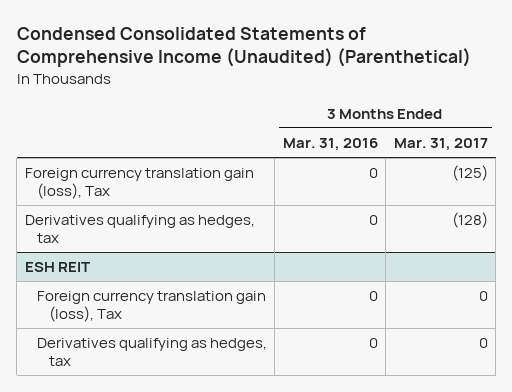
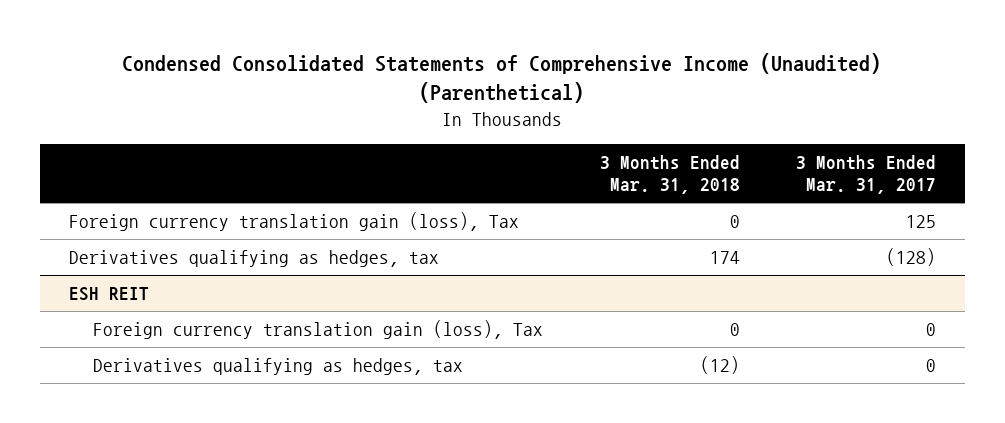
[282,137,378,151] Mar. 31, 2016 -> none
none -> [599,154,740,194] 3 Months Ended Mar. 31, 2018
[451,165,488,182] (125) -> [906,215,937,229] 125

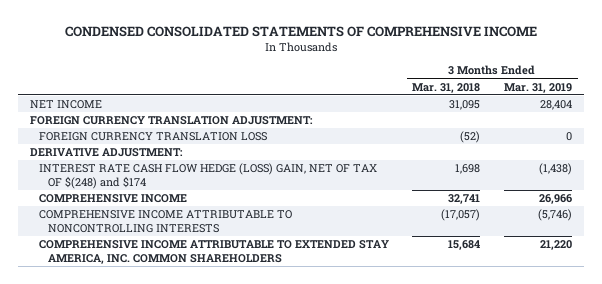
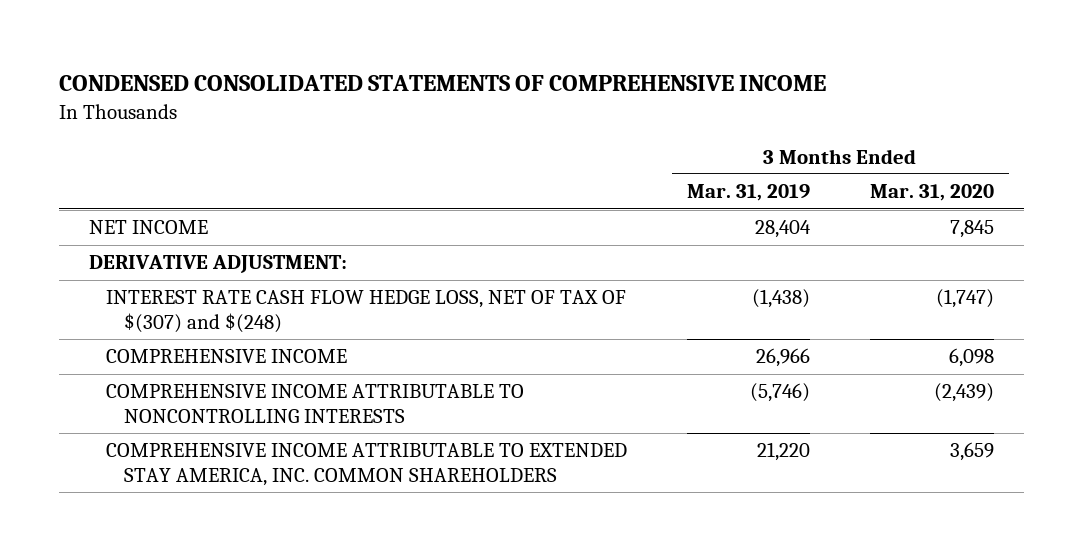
[412,82,481,93] Mar. 31, 2018 -> none
none -> [869,184,994,202] Mar. 31, 2020
[29,116,313,126] FOREIGN CURRENCY TRANSLATION ADJUSTMENT: -> none
[38,132,267,142] FOREIGN CURRENCY TRANSLATION LOSS -> none
[38,163,377,189] INTEREST RATE CASH FLOW HEDGE (LOSS) GAIN, NET OF TAX OF $(248) and $174 -> [106,290,627,333] INTEREST RATE CASH FLOW HEDGE LOSS, NET OF TAX OF $(307) and $(248)

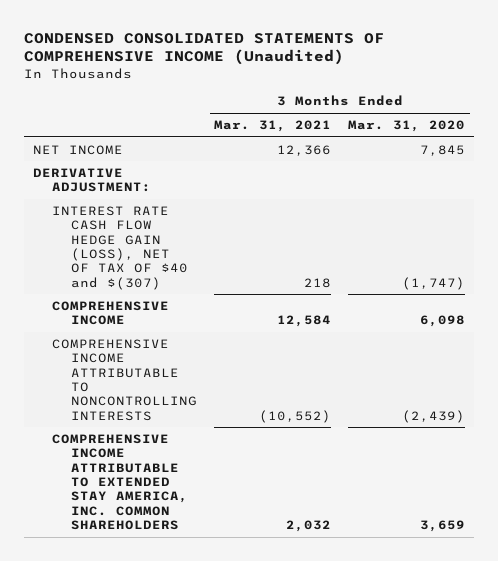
[59,74,827,91] CONDENSED CONSOLIDATED STATEMENTS OF COMPREHENSIVE INCOME -> [24,32,385,66] CONDENSED CONSOLIDATED STATEMENTS OF COMPREHENSIVE INCOME (Unaudited)
[687,184,811,202] Mar. 31, 2019 -> none
none -> [213,119,331,132] Mar. 31, 2021
[106,290,627,333] INTEREST RATE CASH FLOW HEDGE LOSS, NET OF TAX OF $(307) and $(248) -> [51,205,188,290] INTEREST RATE CASH FLOW HEDGE GAIN (LOSS), NET OF TAX OF $40 and $(307)

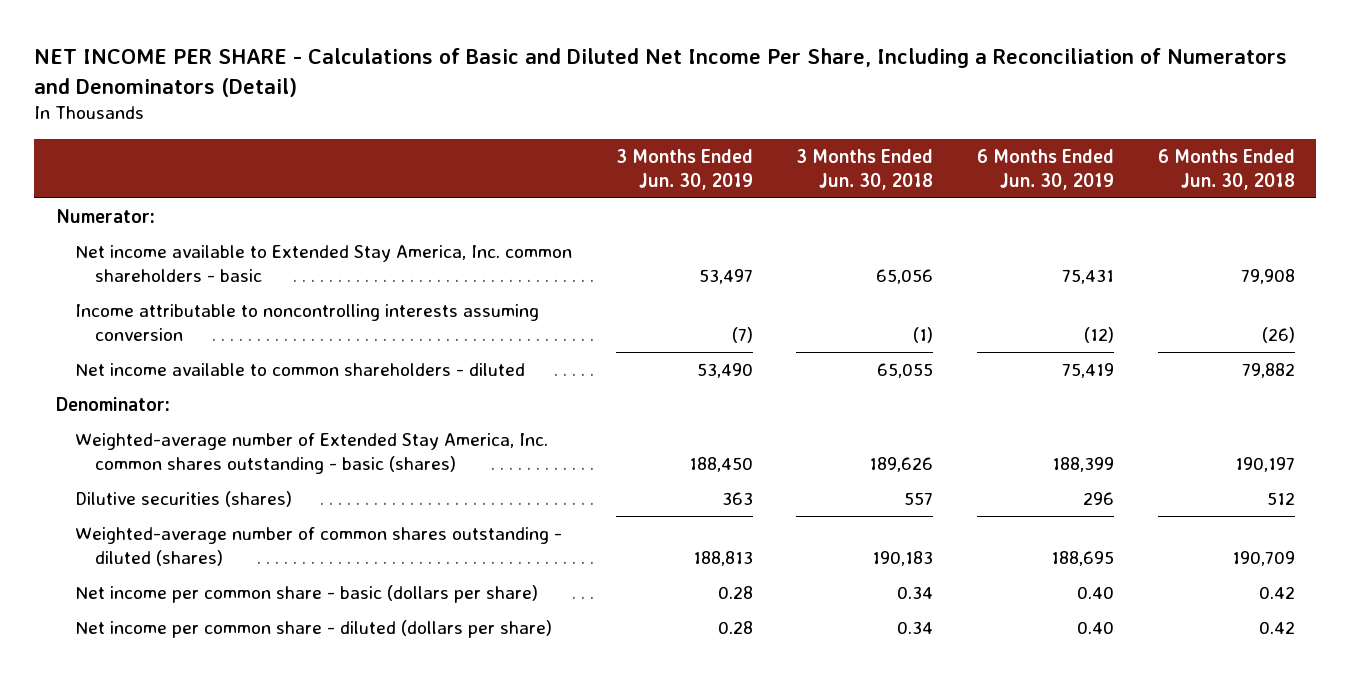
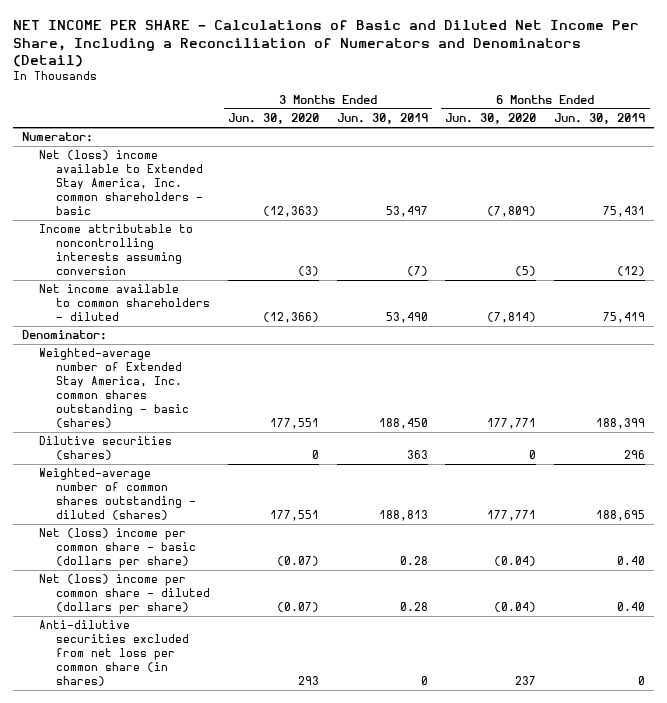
[796,148,934,190] 3 Months Ended Jun. 30, 2018 -> none
[1157,148,1295,190] 6 Months Ended Jun. 30, 2018 -> none
none -> [227,113,319,125] Jun. 30, 2020
none -> [445,113,537,125] Jun. 30, 2020
[75,245,573,283] Net income available to Extended Stay America, Inc. common shareholders - basic -> [39,150,204,216] Net (loss) income available to Extended Stay America, Inc. common shareholders - basic
[75,585,539,604] Net income per common share - basic (dollars per share) -> [39,528,197,569] Net (loss) income per common share - basic (dollars per share)
[75,620,553,639] Net income per common share - diluted (dollars per share) -> [39,574,211,615] Net (loss) income per common share - diluted (dollars per share)
none -> [39,620,190,687] Anti-dilutive securities excluded from net loss per common share (in shares)

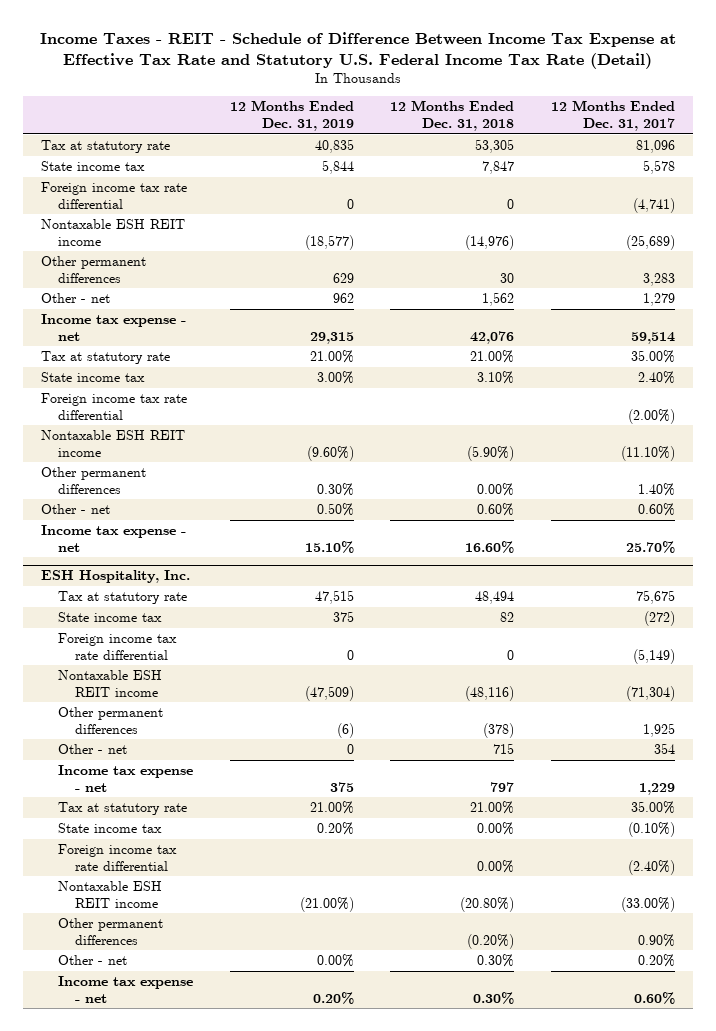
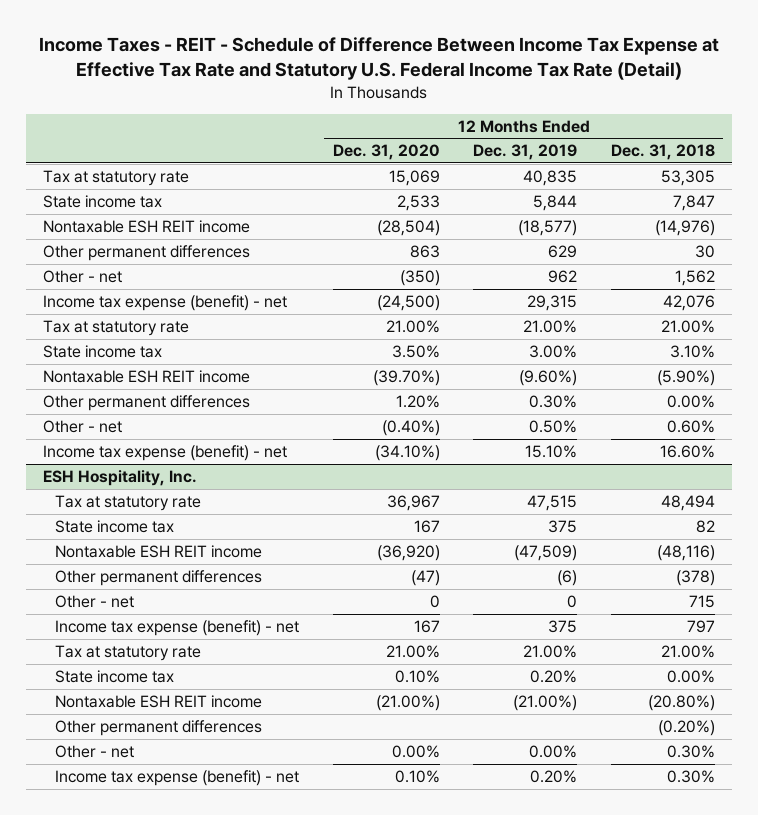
[550,100,675,132] 12 Months Ended Dec. 31, 2017 -> none
none -> [332,144,440,161] Dec. 31, 2020
[41,181,188,209] Foreign income tax rate differential -> none
[41,313,187,341] Income tax expense - net -> [42,294,287,311] Income tax expense (benefit) - net
[41,392,188,420] Foreign income tax rate differential -> none
[41,524,187,552] Income tax expense - net -> [42,444,287,461] Income tax expense (benefit) - net
[58,632,178,660] Foreign income tax rate differential -> none
[58,764,194,792] Income tax expense - net -> [54,619,299,636] Income tax expense (benefit) - net
[58,843,178,871] Foreign income tax rate differential -> none
[58,975,194,1003] Income tax expense - net -> [54,769,299,786] Income tax expense (benefit) - net

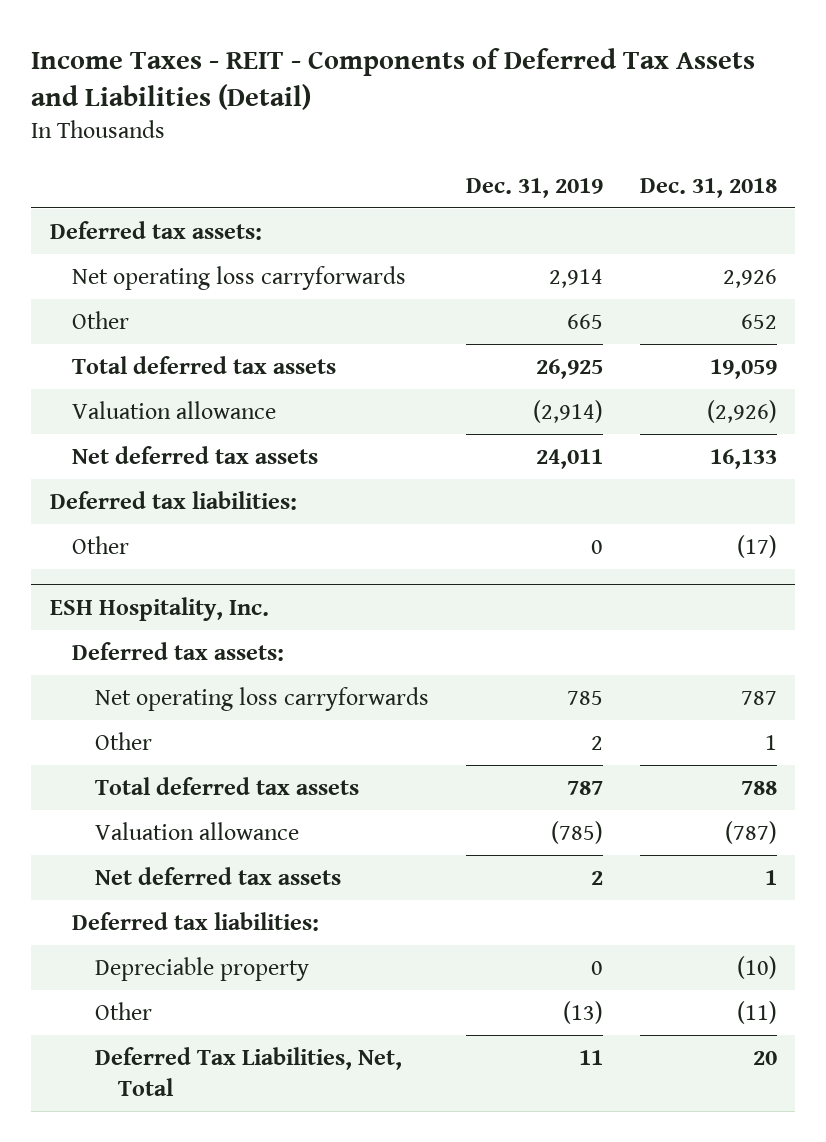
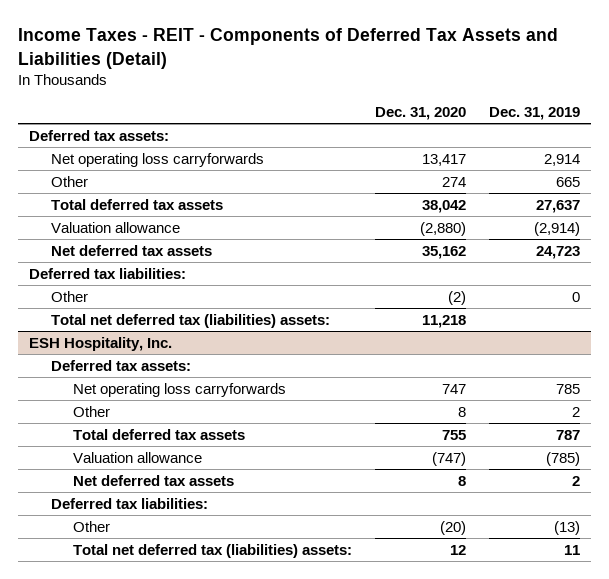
[639,177,777,198] Dec. 31, 2018 -> none
none -> [375,106,467,120] Dec. 31, 2020
[536,359,604,380] 26,925 -> [535,199,580,213] 27,637
[536,449,604,470] 24,011 -> [535,245,580,259] 24,723
none -> [51,313,331,328] Total net deferred tax (liabilities) assets:
[95,957,310,982] Depreciable property -> none
[95,1047,403,1097] Deferred Tax Liabilities, Net, Total -> [73,543,353,558] Total net deferred tax (liabilities) assets:

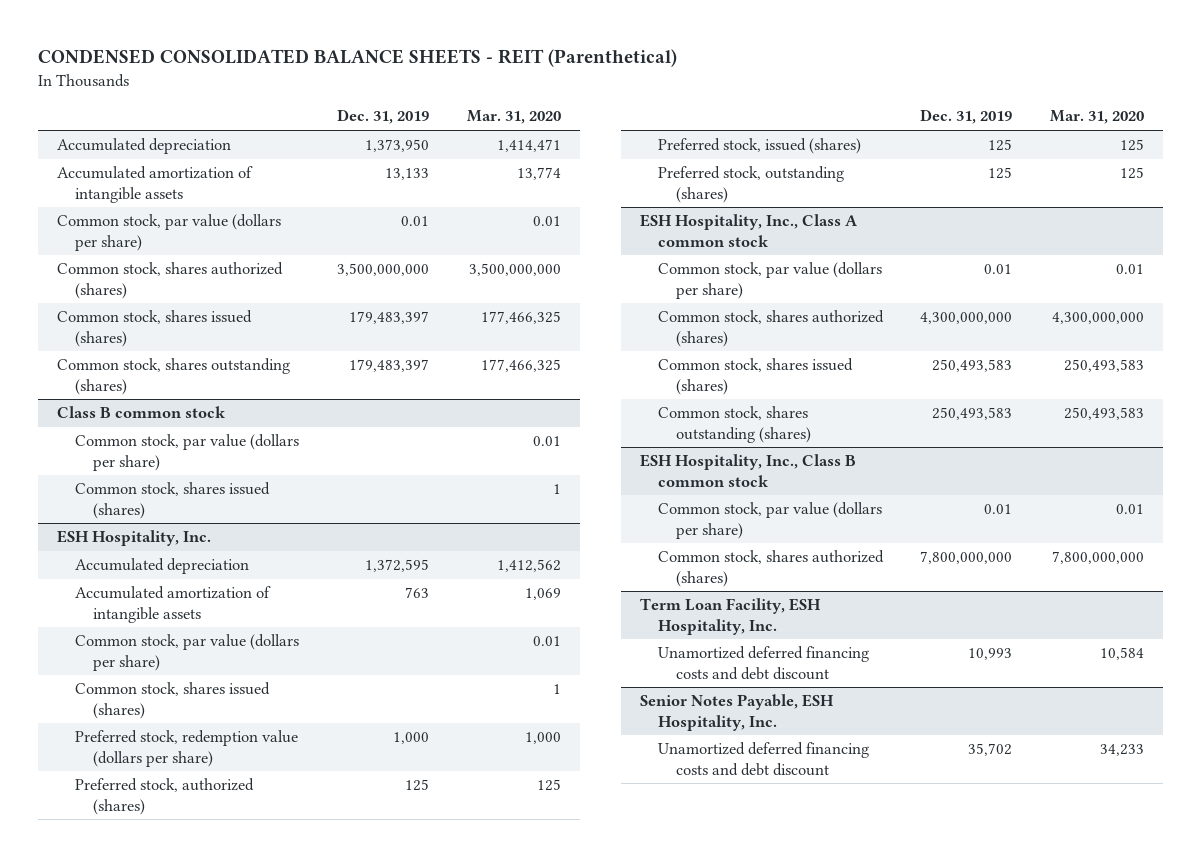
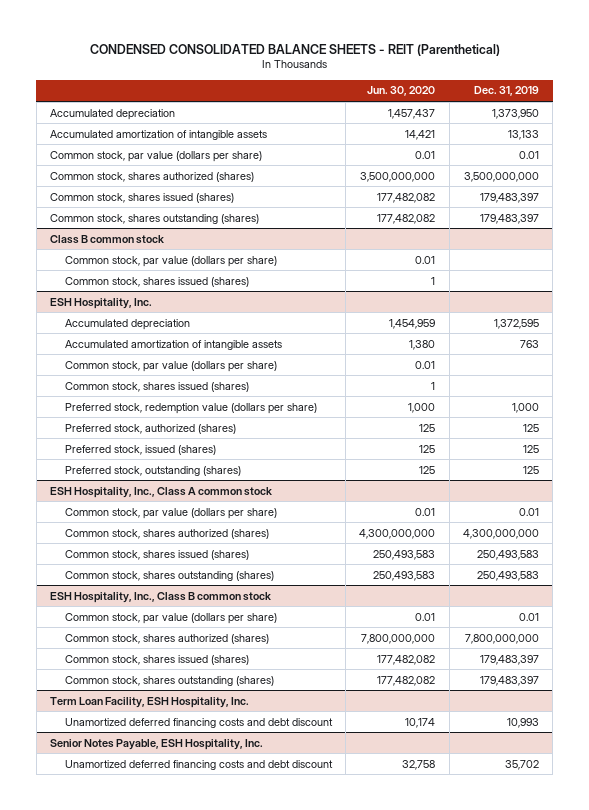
[466,110,561,125] Mar. 31, 2020 -> none
none -> [367,86,436,97] Jun. 30, 2020
none -> [64,654,249,665] Common stock, shares issued (shares)
none -> [64,675,274,686] Common stock, shares outstanding (shares)

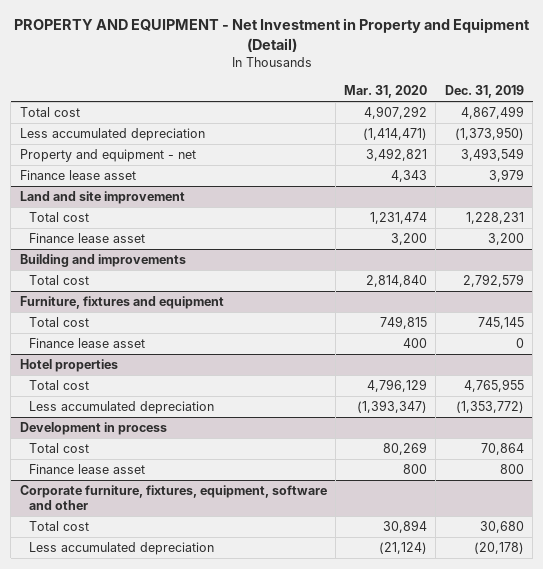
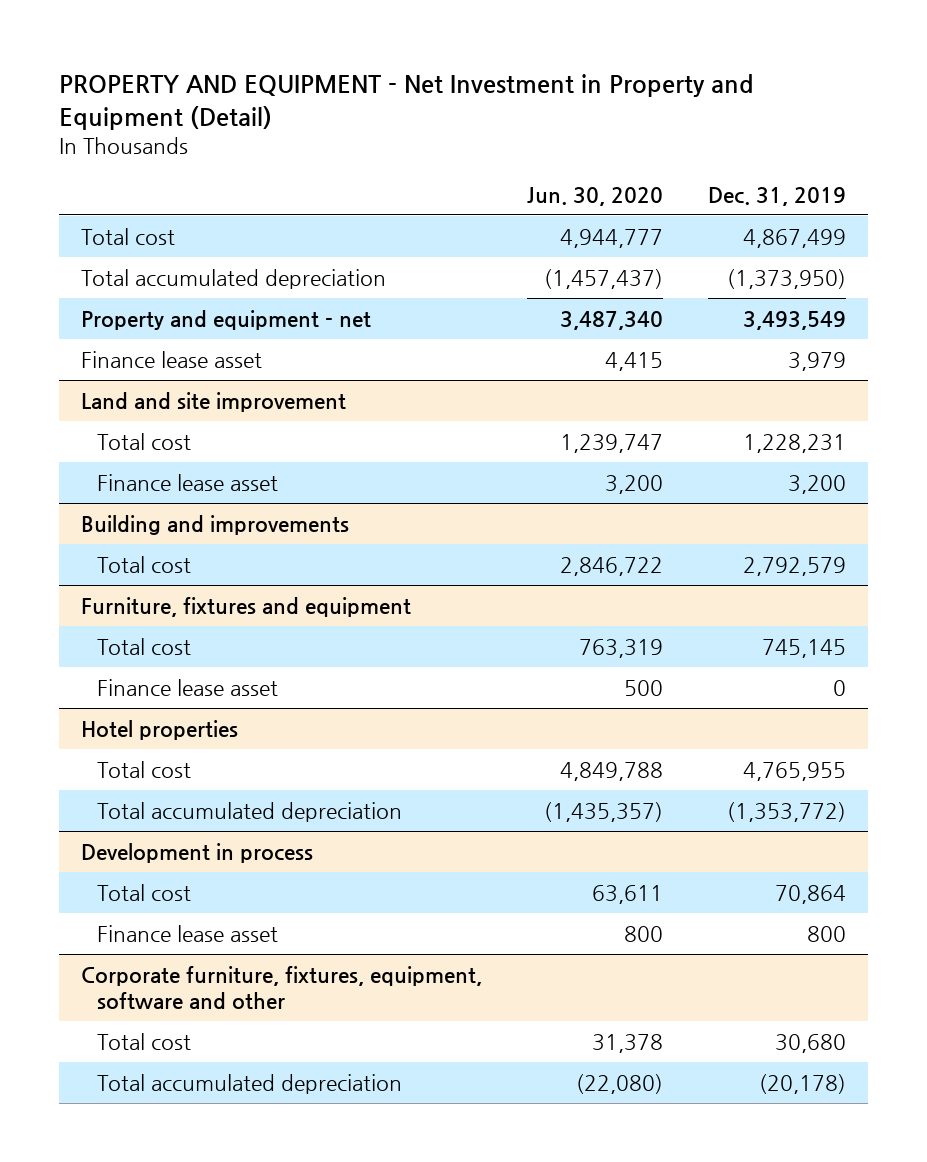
[344,85,428,99] Mar. 31, 2020 -> none
none -> [527,186,664,206] Jun. 30, 2020
[19,128,205,142] Less accumulated depreciation -> [81,268,387,289] Total accumulated depreciation
[28,401,214,415] Less accumulated depreciation -> [96,801,402,822] Total accumulated depreciation
[28,542,214,556] Less accumulated depreciation -> [96,1073,402,1094] Total accumulated depreciation

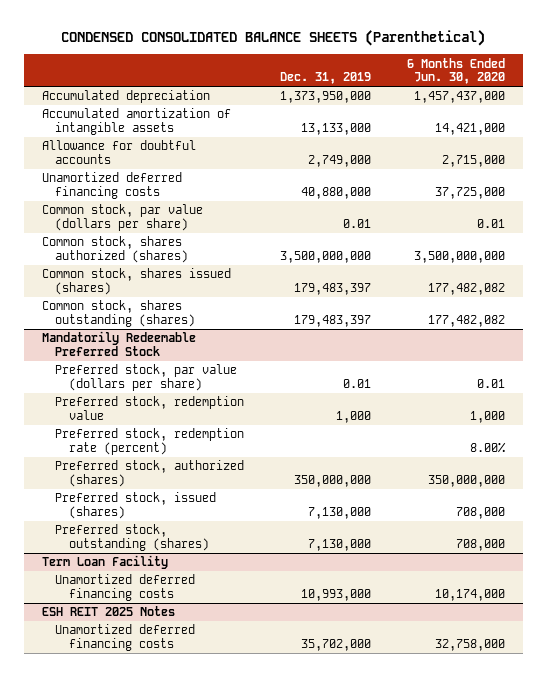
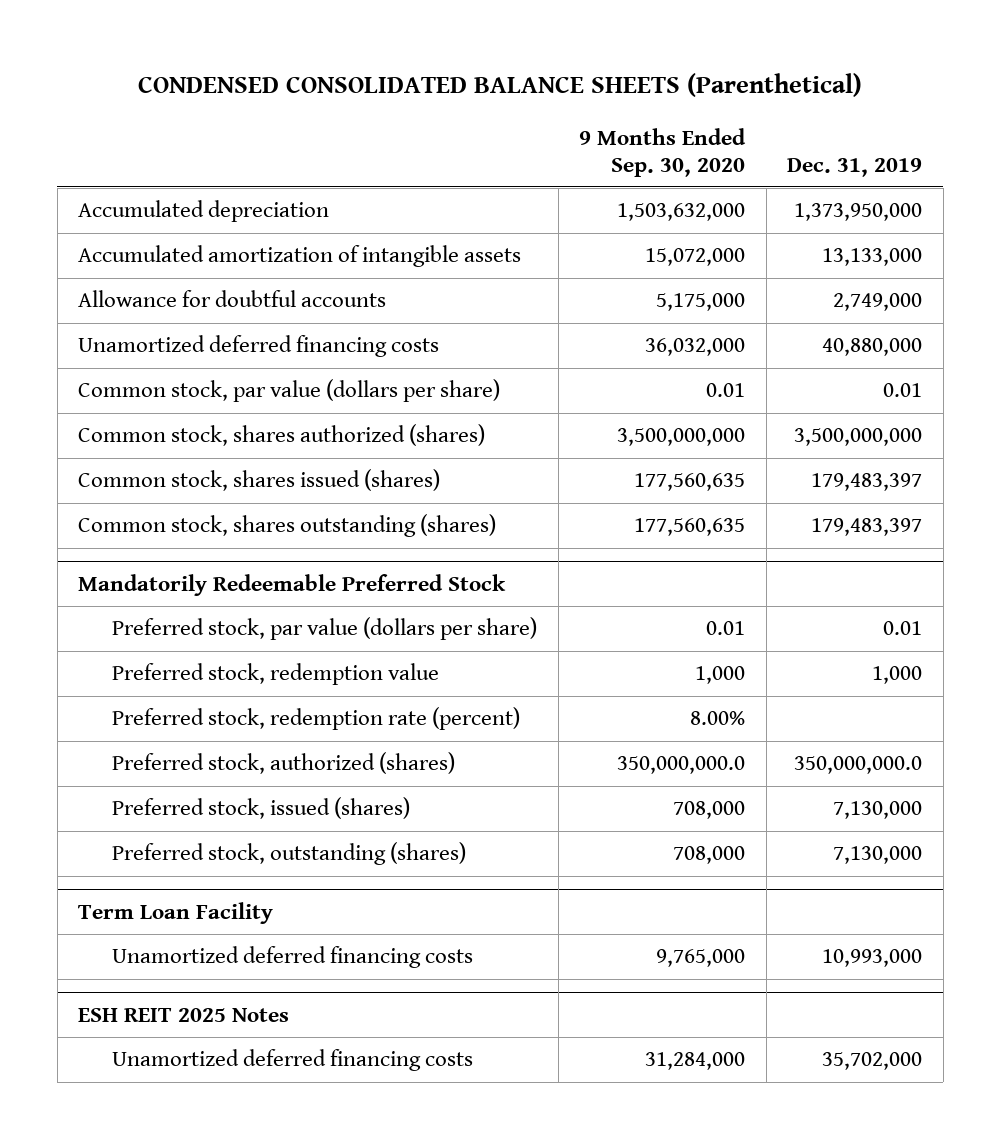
[407,57,506,85] 6 Months Ended Jun. 30, 2020 -> none
none -> [579,127,747,177] 9 Months Ended Sep. 30, 2020
[294,475,372,488] 350,000,000 -> [794,756,923,775] 350,000,000.0

